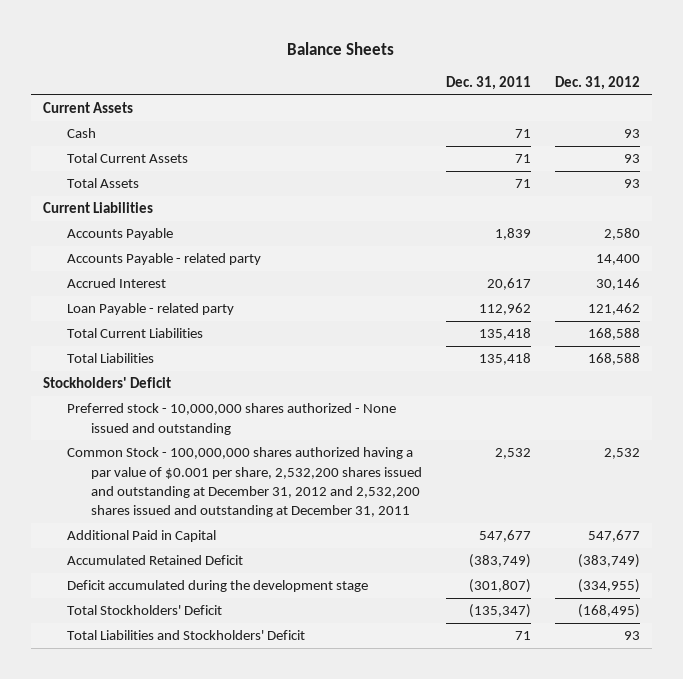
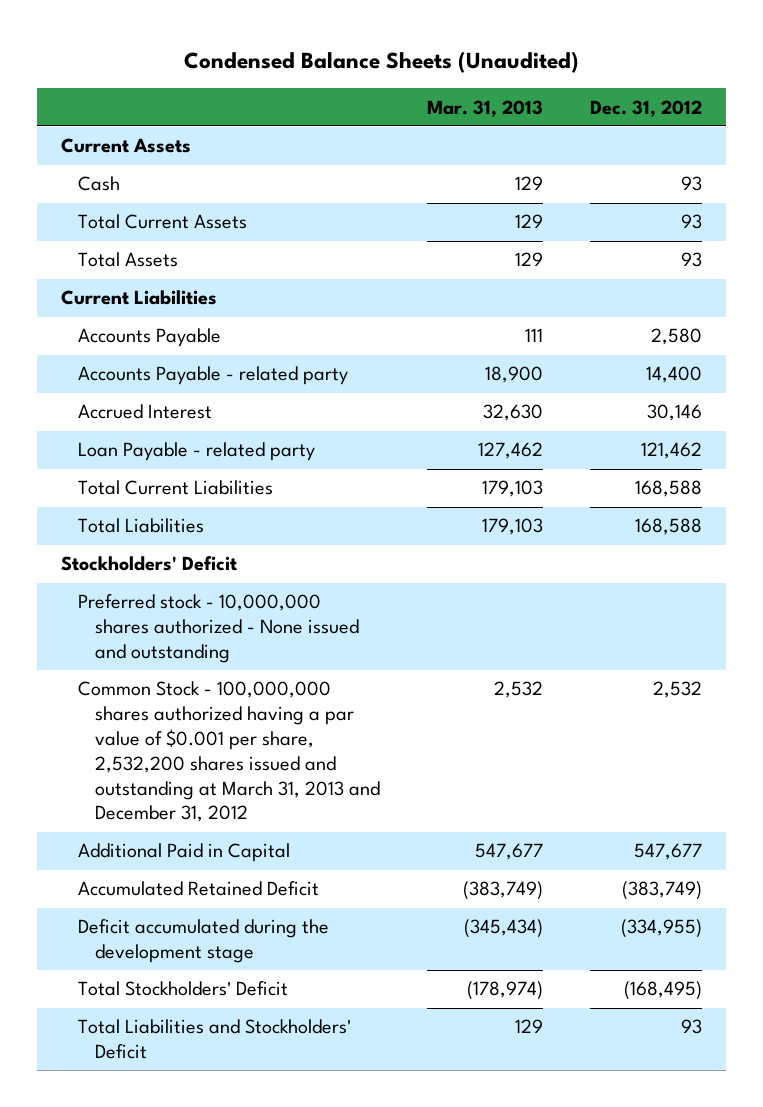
[287,41,395,55] Balance Sheets -> [183,51,579,74] Condensed Balance Sheets (Unaudited)
[445,76,531,91] Dec. 31, 2011 -> none
none -> [427,99,544,117] Mar. 31, 2013
[66,447,422,518] Common Stock - 100,000,000 shares authorized having a par value of $0.001 per share, 2,532,200 shares issued and outstanding at December 31, 2012 and 2,532,200 shares issued and outstanding at December 31, 2011 -> [77,681,380,823] Common Stock - 100,000,000 shares authorized having a par value of $0.001 per share, 2,532,200 shares issued and outstanding at March 31, 2013 and December 31, 2012

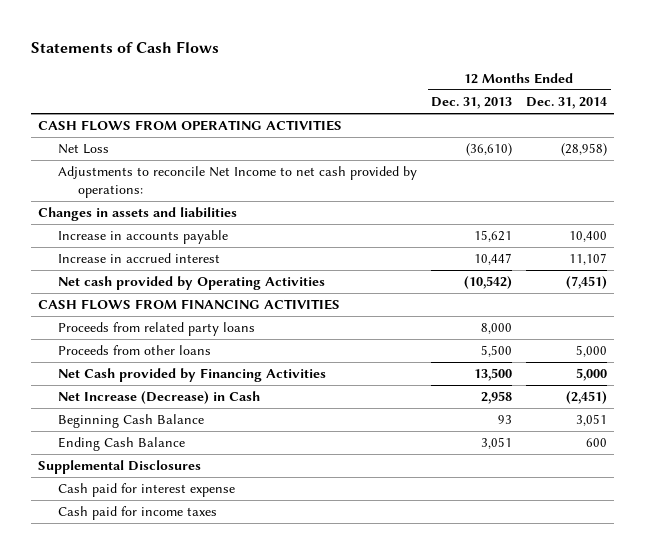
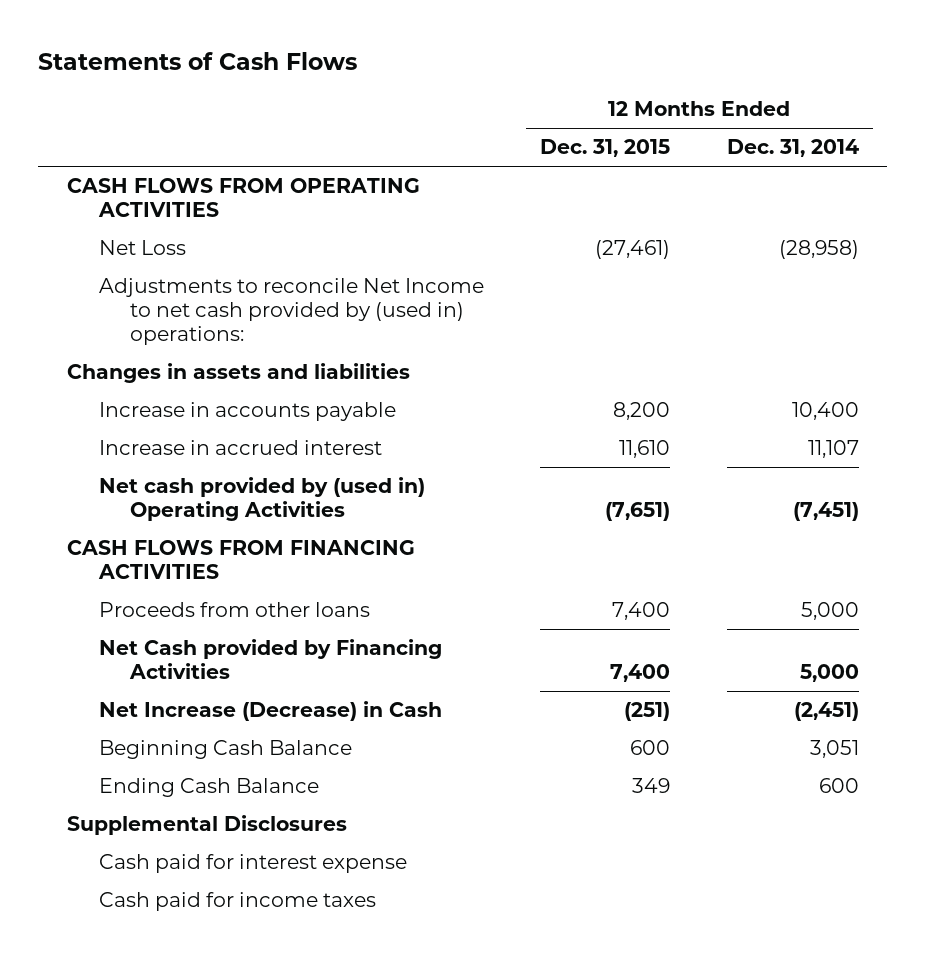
[431,97,513,110] Dec. 31, 2013 -> none
none -> [540,139,671,158] Dec. 31, 2015
[57,166,417,198] Adjustments to reconcile Net Income to net cash provided by operations: -> [98,278,484,346] Adjustments to reconcile Net Income to net cash provided by (used in) operations:
[57,276,325,291] Net cash provided by Operating Activities -> [98,477,425,522] Net cash provided by (used in) Operating Activities
[57,322,255,337] Proceeds from related party loans -> none

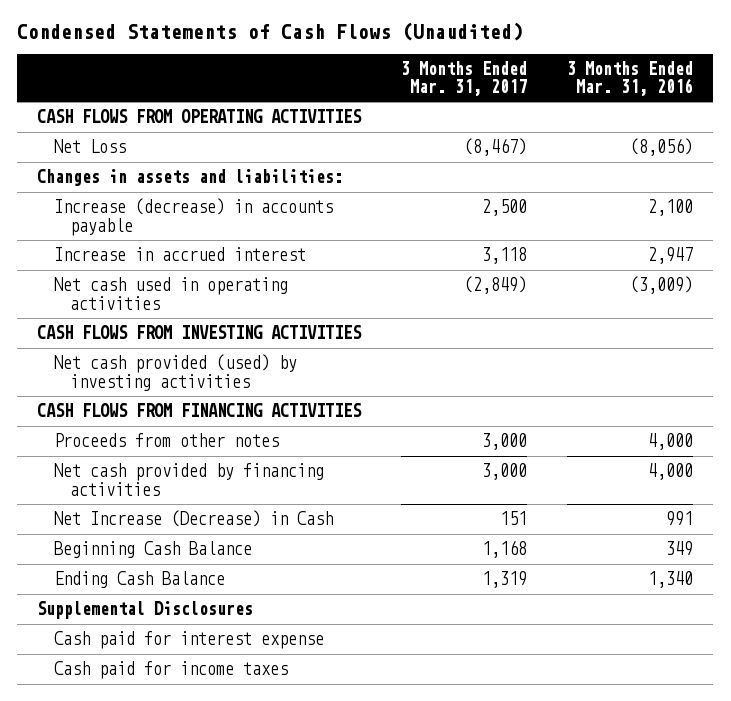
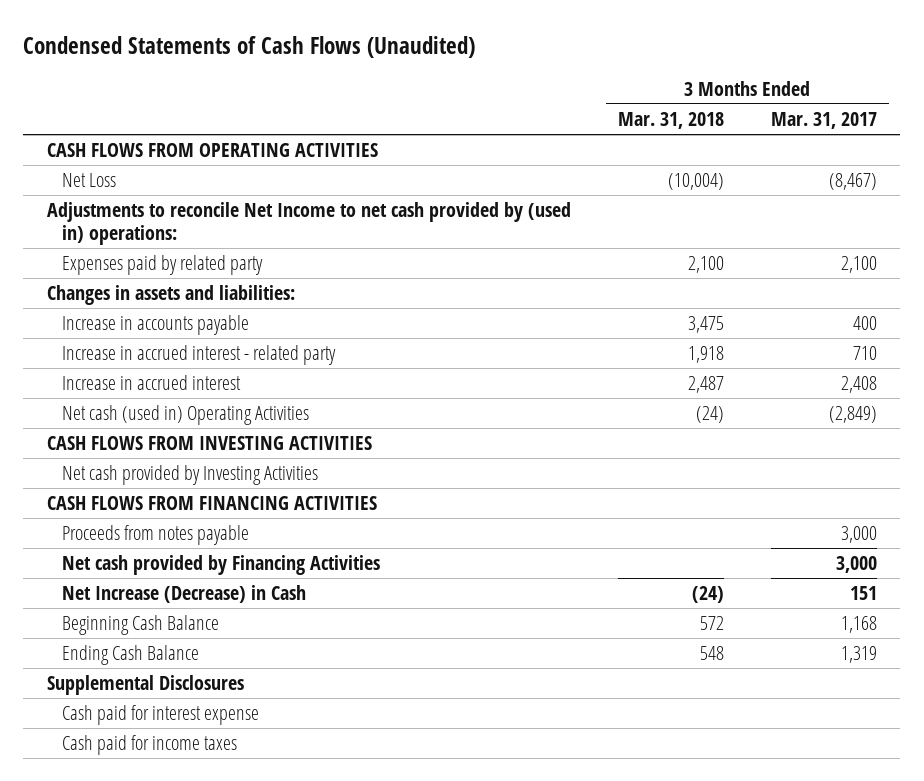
[567,60,694,97] 3 Months Ended Mar. 31, 2016 -> none
none -> [617,112,724,130] Mar. 31, 2018
none -> [46,202,571,246] Adjustments to reconcile Net Income to net cash provided by (used in) operations:
none -> [61,255,263,276] Expenses paid by related party
[53,198,333,236] Increase (decrease) in accounts payable -> [61,315,249,336] Increase in accounts payable
[482,199,528,217] 2,500 -> [852,316,877,331] 400
none -> [61,345,336,366] Increase in accrued interest - related party
[482,247,528,265] 3,118 -> [840,376,877,394] 2,408
[53,277,288,310] Net cash used in operating activities -> [61,405,309,426] Net cash (used in) Operating Activities
[53,354,297,391] Net cash provided (used) by investing activities -> [61,465,318,486] Net cash provided by Investing Activities
[53,433,279,448] Proceeds from other notes -> [61,525,249,546] Proceeds from notes payable
[53,463,324,496] Net cash provided by financing activities -> [61,555,380,576] Net cash provided by Financing Activities

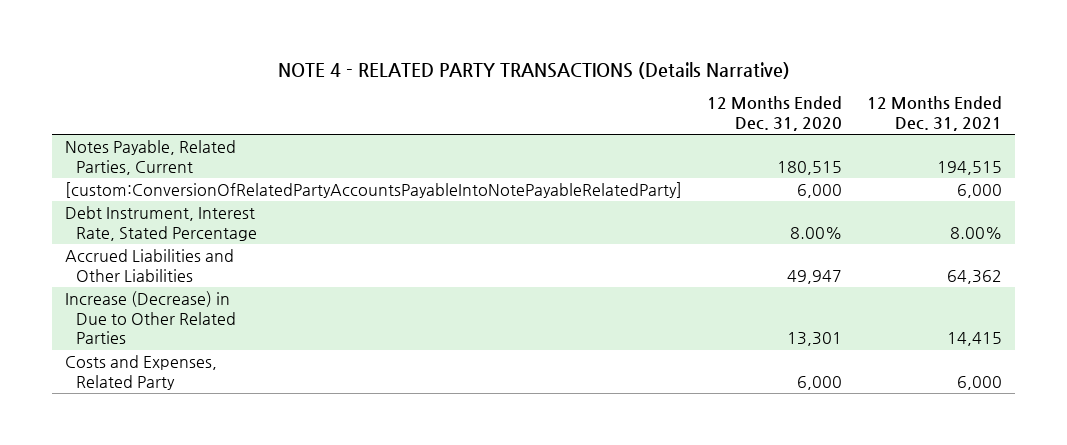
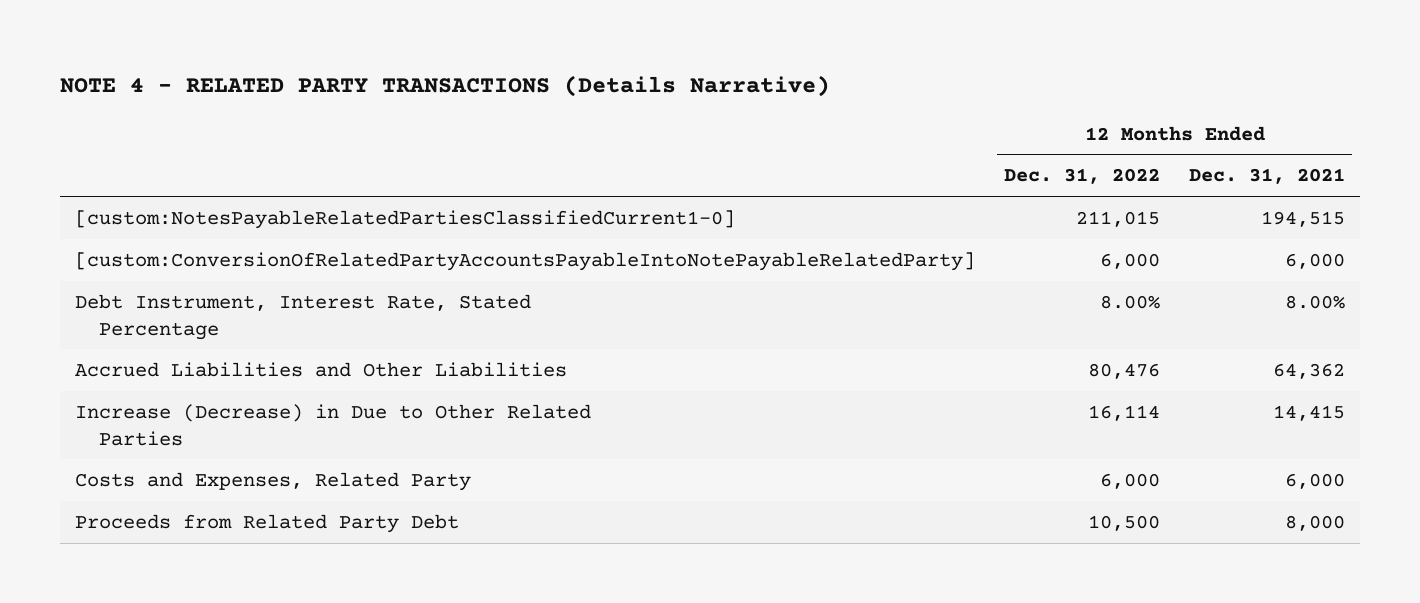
[707,96,843,131] 12 Months Ended Dec. 31, 2020 -> none
none -> [1003,168,1160,185] Dec. 31, 2022
[64,140,236,175] Notes Payable, Related Parties, Current -> [74,209,735,229] [custom:NotesPayableRelatedPartiesClassifiedCurrent1-0]
none -> [74,513,459,533] Proceeds from Related Party Debt

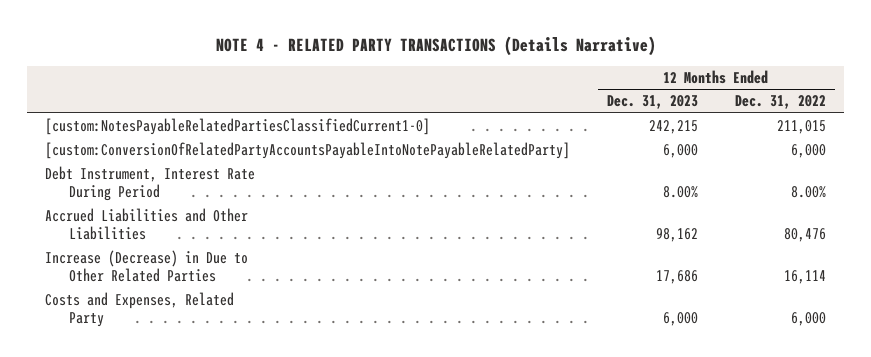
[1189,168,1346,185] Dec. 31, 2021 -> none
none -> [607,95,699,110] Dec. 31, 2023
[74,293,531,340] Debt Instrument, Interest Rate, Stated Percentage -> [45,166,256,202] Debt Instrument, Interest Rate During Period
[74,513,459,533] Proceeds from Related Party Debt -> none

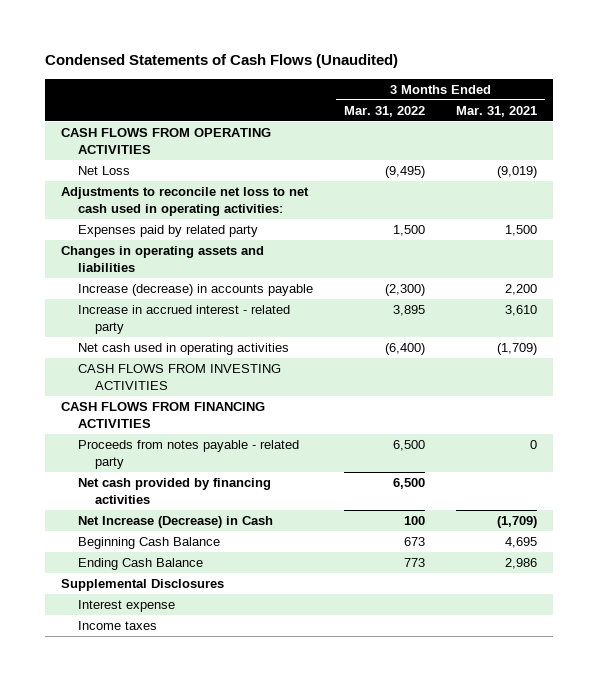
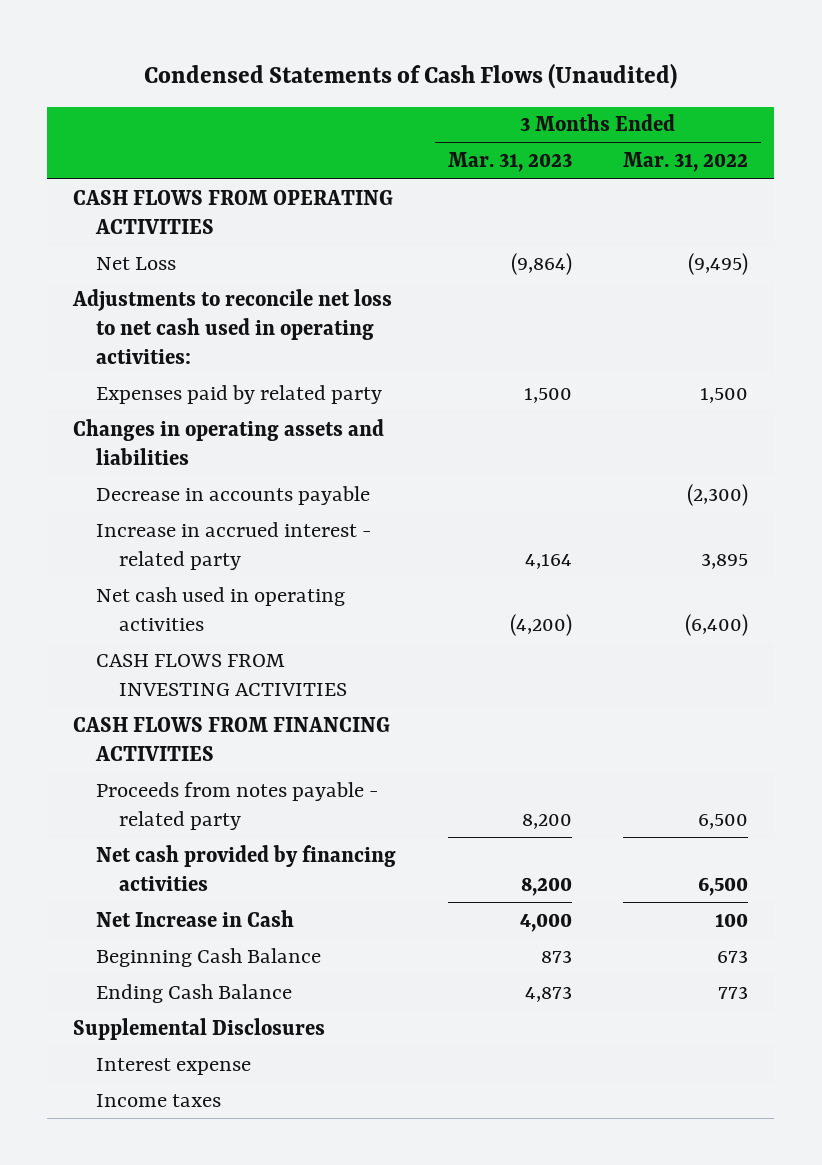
[456,105,538,117] Mar. 31, 2021 -> none
none -> [447,152,572,173] Mar. 31, 2023
[77,284,313,297] Increase (decrease) in accounts payable -> [96,485,371,505] Decrease in accounts payable
[77,516,273,529] Net Increase (Decrease) in Cash -> [96,909,295,927] Net Increase in Cash

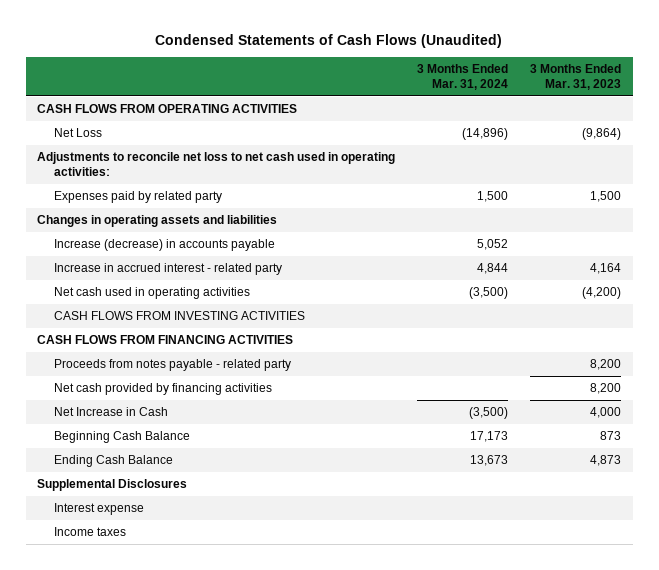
[623,152,749,173] Mar. 31, 2022 -> none
none -> [417,64,509,90] 3 Months Ended Mar. 31, 2024
[96,485,371,505] Decrease in accounts payable -> [53,239,275,252] Increase (decrease) in accounts payable

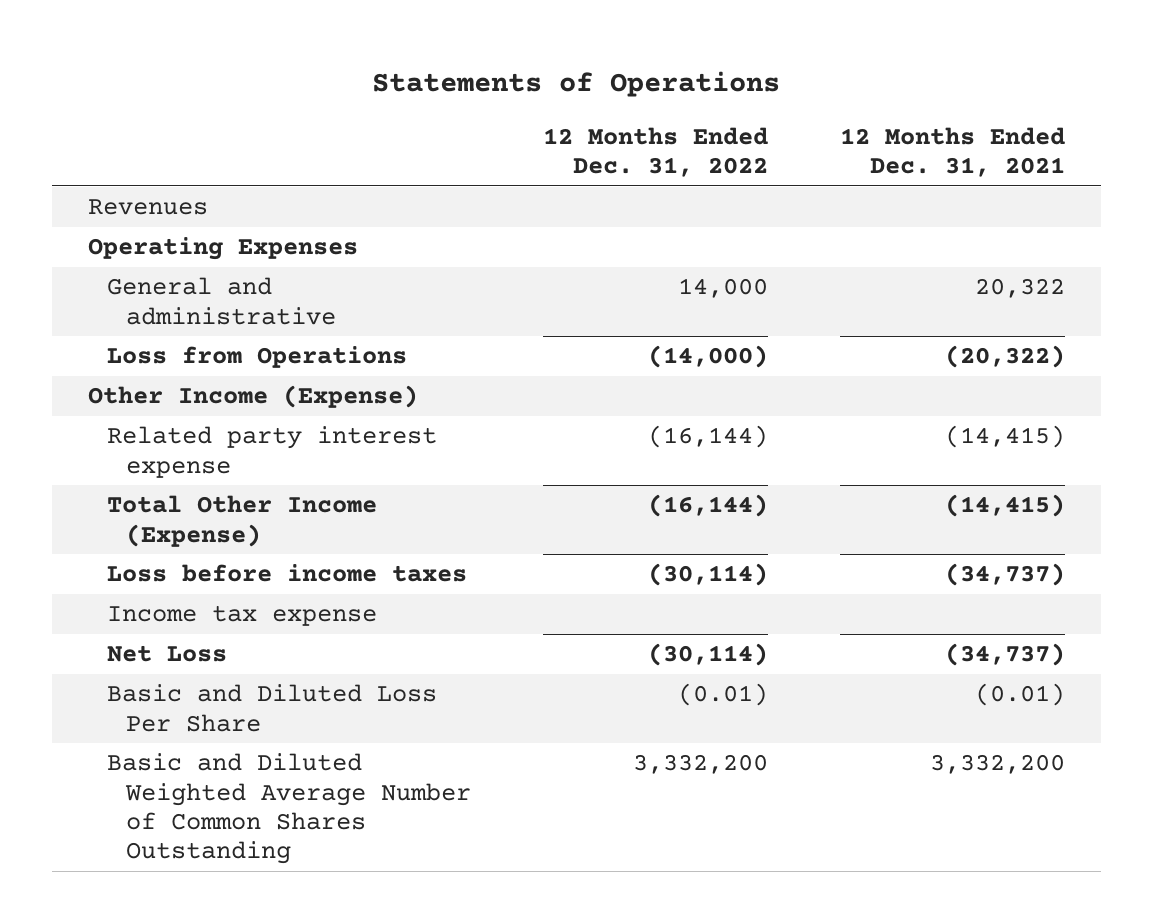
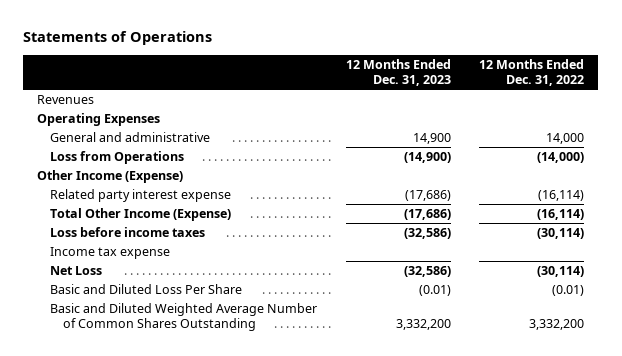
[839,127,1065,178] 12 Months Ended Dec. 31, 2021 -> none
none -> [345,59,451,86] 12 Months Ended Dec. 31, 2023
[647,425,768,449] (16,144) -> [538,190,585,202] (16,114)
[647,494,768,518] (16,144) -> [537,209,585,221] (16,114)

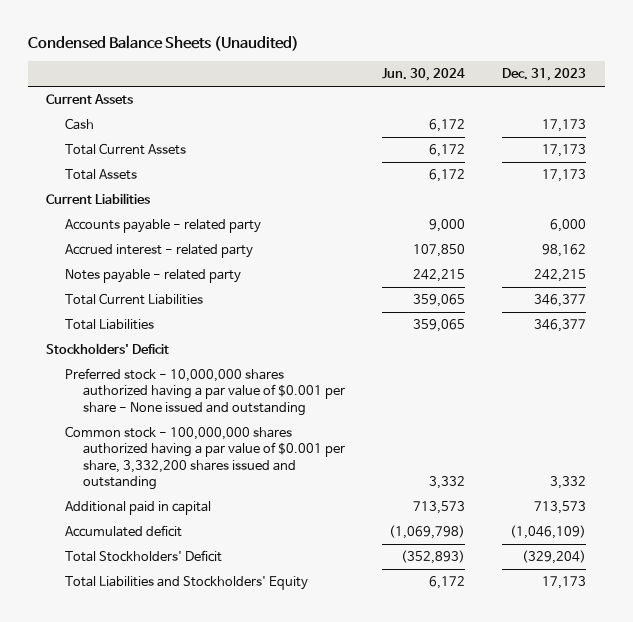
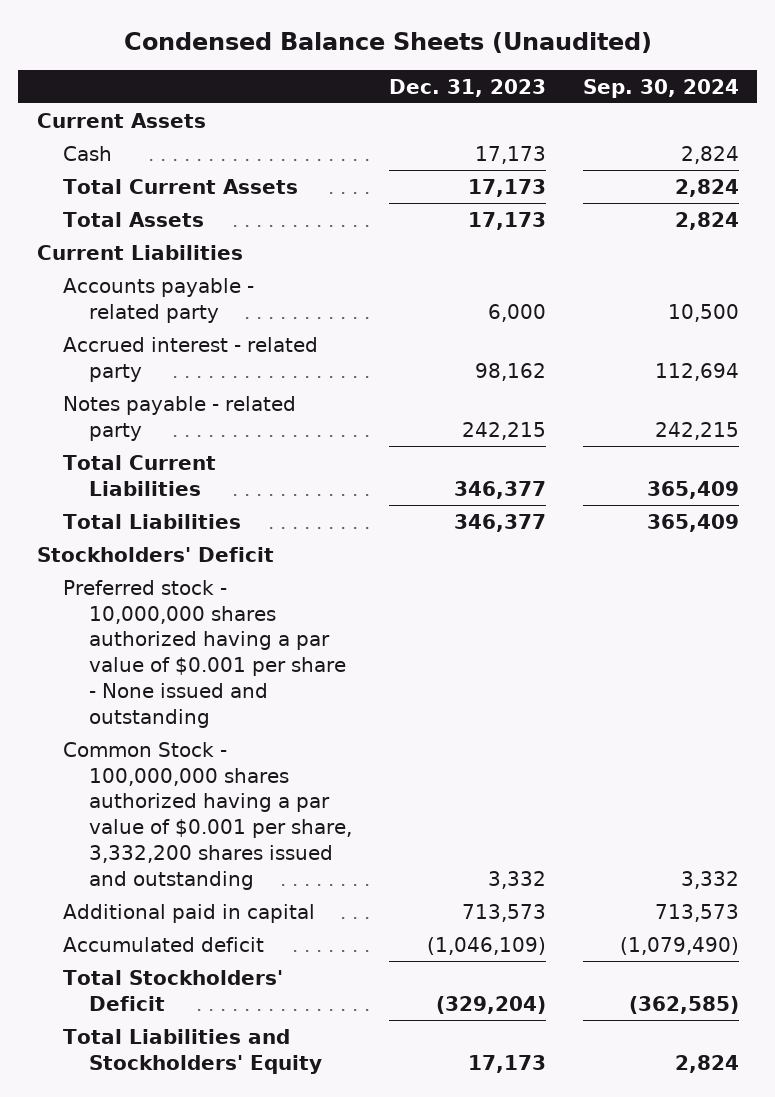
[382,67,466,81] Jun. 30, 2024 -> none
none -> [582,78,739,98] Sep. 30, 2024
[64,426,346,490] Common stock - 100,000,000 shares authorized having a par value of $0.001 per share, 3,332,200 shares issued and outstanding -> [62,741,352,891] Common Stock - 100,000,000 shares authorized having a par value of $0.001 per share, 3,332,200 shares issued and outstanding

